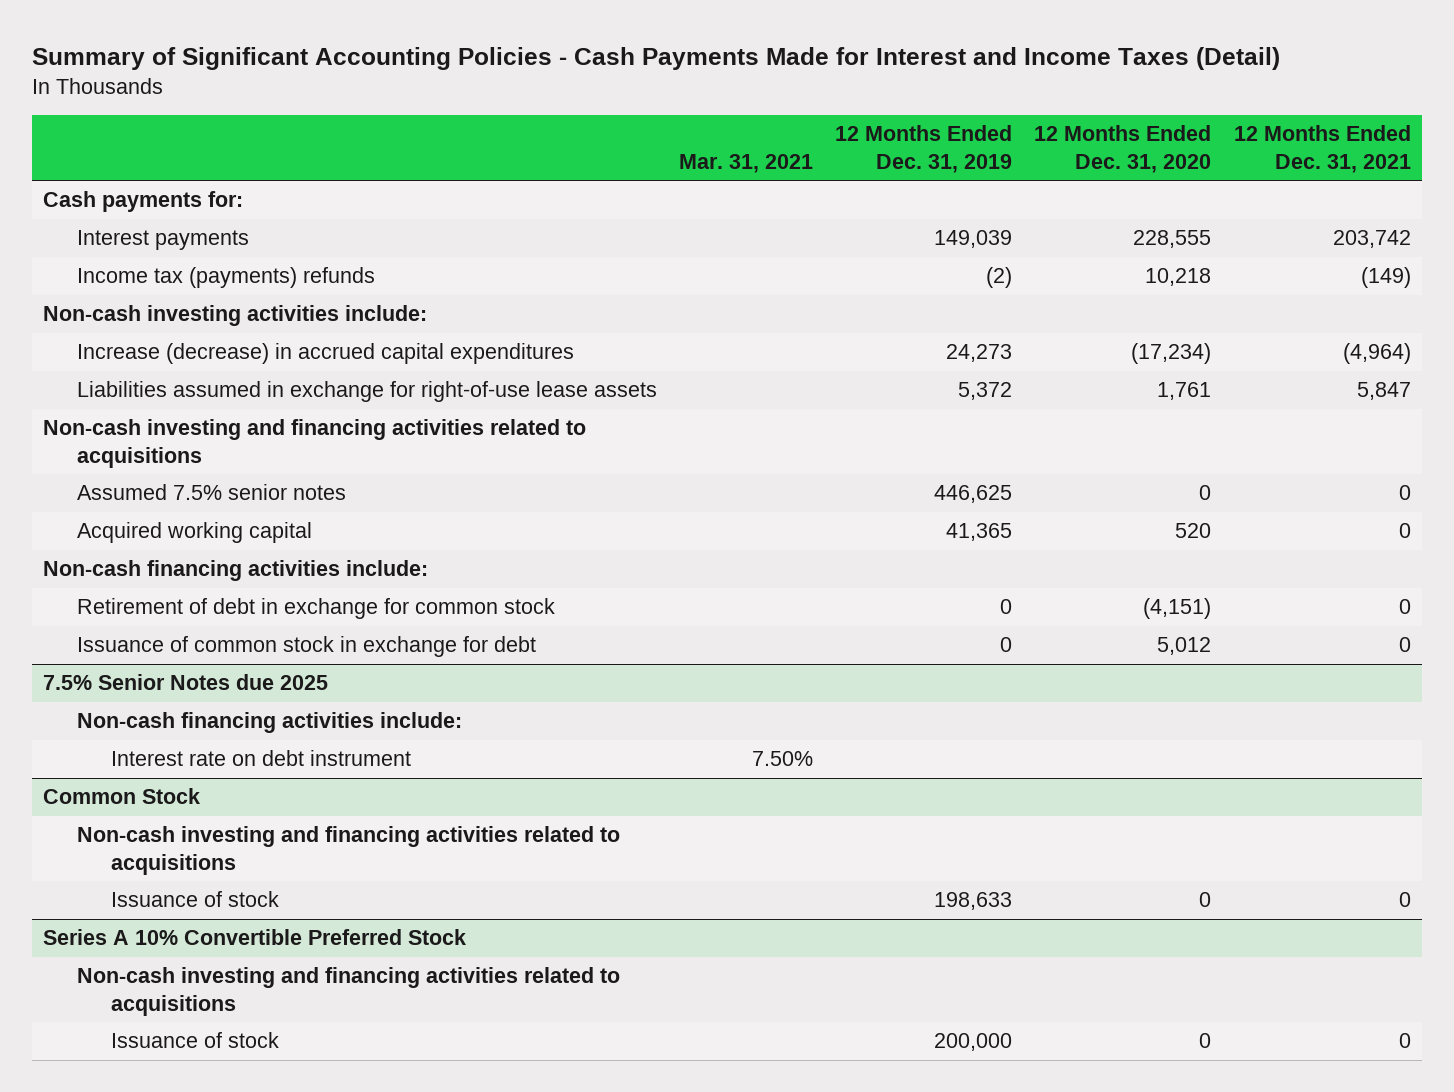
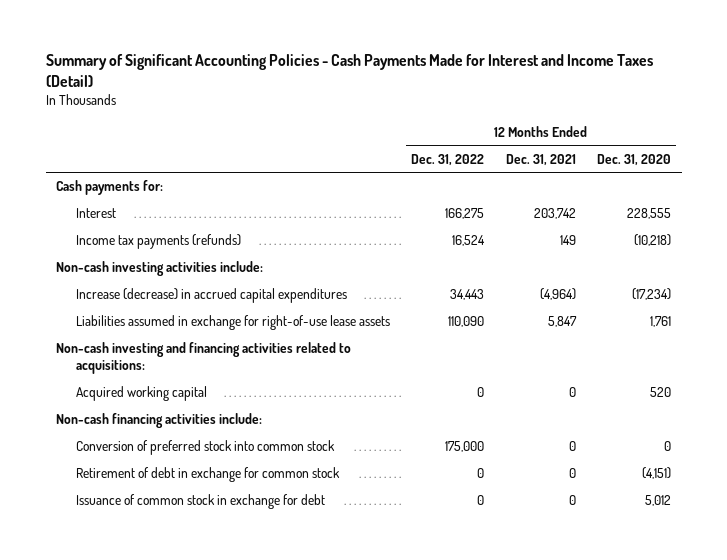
[679,153,814,173] Mar. 31, 2021 -> none
[835,125,1013,173] 12 Months Ended Dec. 31, 2019 -> none
none -> [411,153,485,166] Dec. 31, 2022
[76,230,249,251] Interest payments -> [76,208,117,219] Interest
[76,267,375,289] Income tax (payments) refunds -> [76,234,242,250] Income tax payments (refunds)
[1145,268,1212,287] 10,218 -> [633,234,671,247] (10,218)
[1360,267,1411,289] (149) -> [559,235,576,246] 149
[76,484,346,501] Assumed 7.5% senior notes -> none
[43,419,587,468] Non-cash investing and financing activities related to acquisitions -> [56,342,352,375] Non-cash investing and financing activities related to acquisitions:
none -> [76,440,336,456] Conversion of preferred stock into common stock
[43,674,329,691] 7.5% Senior Notes due 2025 -> none
[76,712,462,734] Non-cash financing activities include: -> none
[110,750,411,767] Interest rate on debt instrument -> none
[43,788,201,805] Common Stock -> none
[76,826,620,875] Non-cash investing and financing activities related to acquisitions -> none
[110,891,279,908] Issuance of stock -> none
[43,929,467,946] Series A 10% Convertible Preferred Stock -> none
[76,967,620,1016] Non-cash investing and financing activities related to acquisitions -> none
[110,1032,279,1049] Issuance of stock -> none

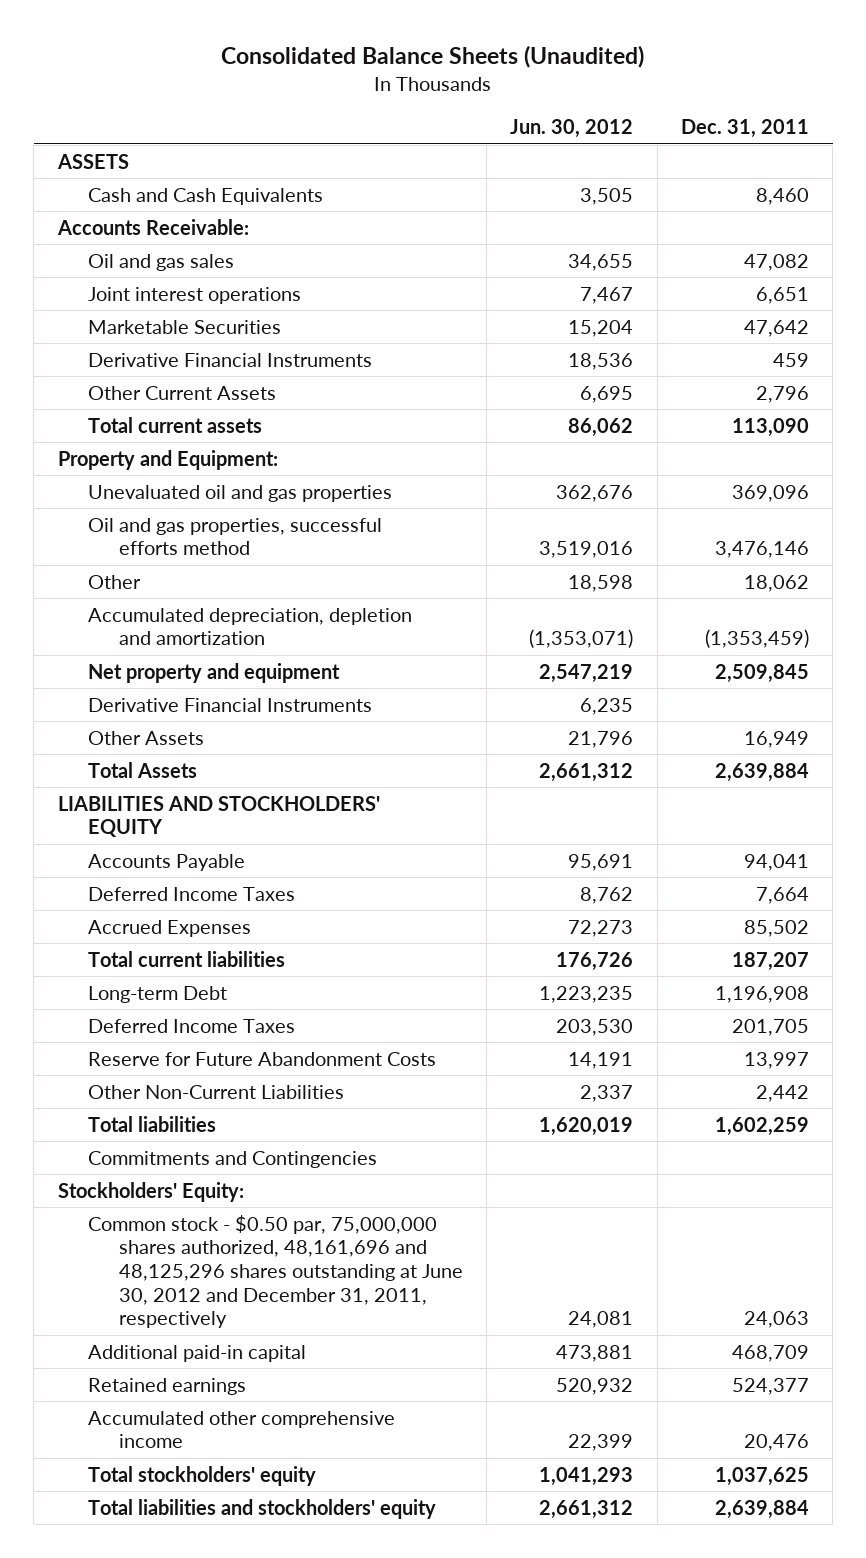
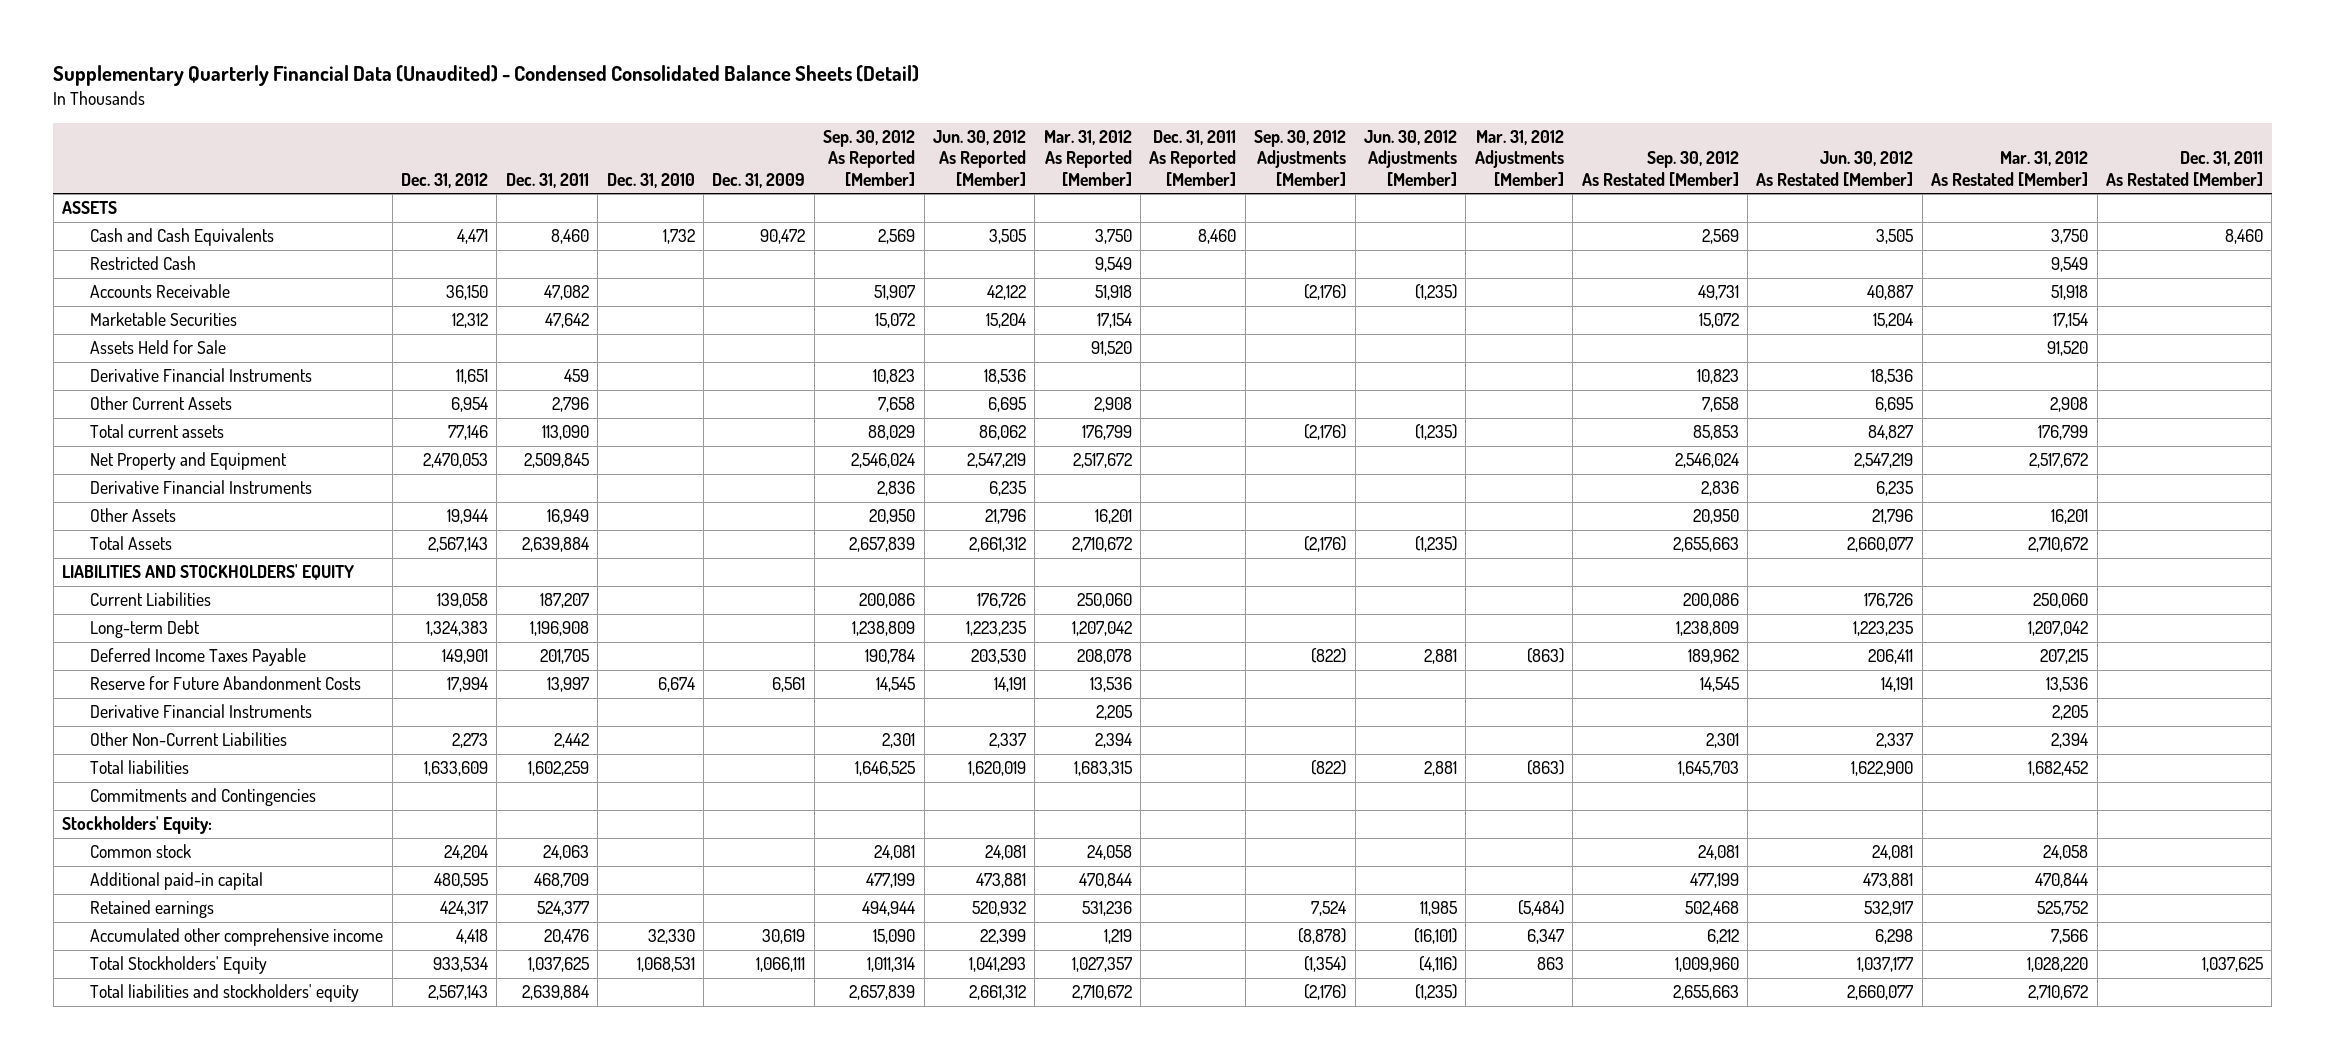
[221,45,645,69] Consolidated Balance Sheets (Unaudited) -> [53,64,920,86] Supplementary Quarterly Financial Data (Unaudited) - Condensed Consolidated Balance Sheets (Detail)
[510,118,634,138] Jun. 30, 2012 -> none
none -> [400,172,488,188] Dec. 31, 2012
none -> [606,172,695,188] Dec. 31, 2010
none -> [712,172,806,188] Dec. 31, 2009
none -> [823,129,916,186] Sep. 30, 2012 As Reported [Member]
none -> [932,129,1026,186] Jun. 30, 2012 As Reported [Member]
none -> [1043,129,1132,186] Mar. 31, 2012 As Reported [Member]
none -> [1149,129,1237,186] Dec. 31, 2011 As Reported [Member]
none -> [1254,129,1347,186] Sep. 30, 2012 Adjustments [Member]
none -> [1364,129,1458,186] Jun. 30, 2012 Adjustments [Member]
none -> [1474,129,1564,186] Mar. 31, 2012 Adjustments [Member]
none -> [1581,151,1739,186] Sep. 30, 2012 As Restated [Member]
none -> [1756,151,1914,186] Jun. 30, 2012 As Restated [Member]
none -> [1931,151,2089,186] Mar. 31, 2012 As Restated [Member]
none -> [2105,151,2263,186] Dec. 31, 2011 As Restated [Member]
[56,218,249,235] Accounts Receivable: -> none
[88,286,302,304] Joint interest operations -> none
none -> [90,256,197,271] Restricted Cash
[88,253,235,271] Oil and gas sales -> [90,284,231,299] Accounts Receivable
none -> [90,340,227,355] Assets Held for Sale
[57,449,278,470] Property and Equipment: -> none
[88,484,393,502] Unevaluated oil and gas properties -> none
[88,517,383,556] Oil and gas properties, successful efforts method -> none
[88,574,142,589] Other -> none
[88,607,413,646] Accumulated depreciation, depletion and amortization -> none
[88,662,341,683] Net property and equipment -> [90,452,288,471] Net Property and Equipment
[88,853,246,871] Accounts Payable -> none
[88,886,296,901] Deferred Income Taxes -> none
[88,919,252,937] Accrued Expenses -> none
[88,950,286,967] Total current liabilities -> [90,592,212,607] Current Liabilities
[88,1018,296,1033] Deferred Income Taxes -> [90,648,307,667] Deferred Income Taxes Payable
none -> [90,704,313,719] Derivative Financial Instruments
[88,1214,463,1329] Common stock - $0.50 par, 75,000,000 shares authorized, 48,161,696 and 48,125,296 shares outstanding at June 30, 2012 and December 31, 2011, respectively -> [90,844,192,859] Common stock
[88,1465,317,1486] Total stockholders' equity -> [90,956,268,975] Total Stockholders' Equity

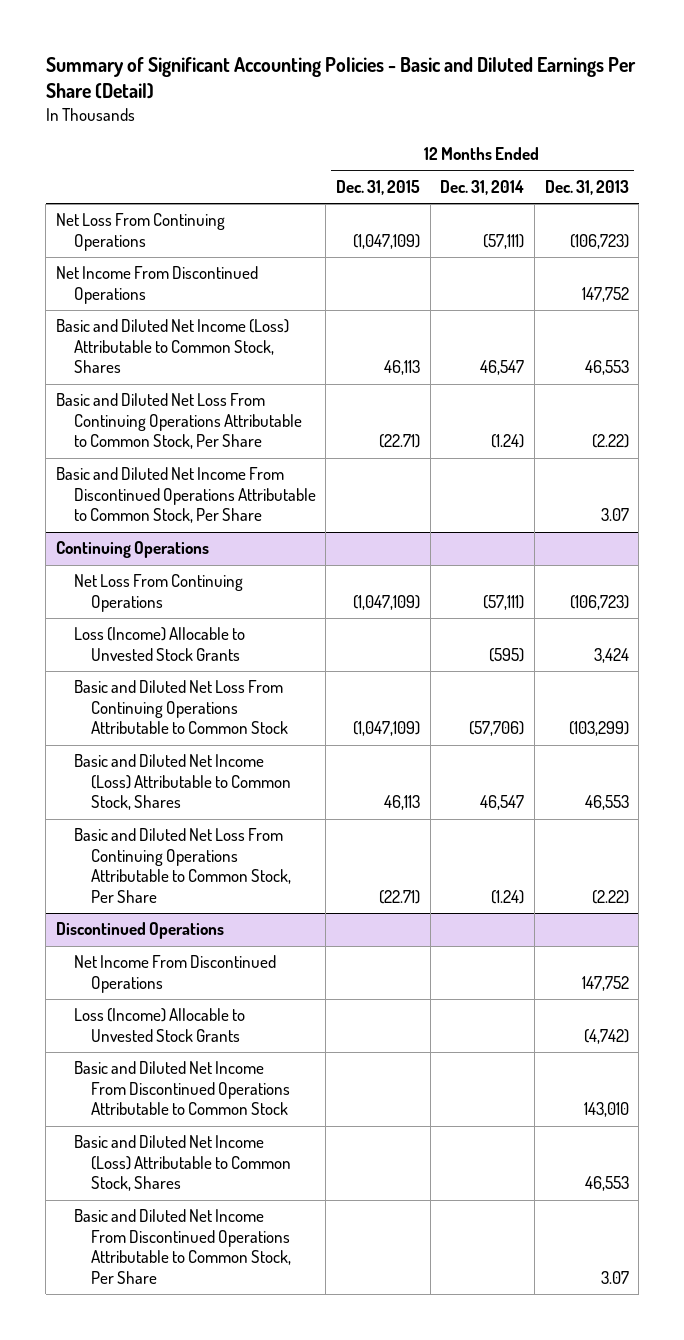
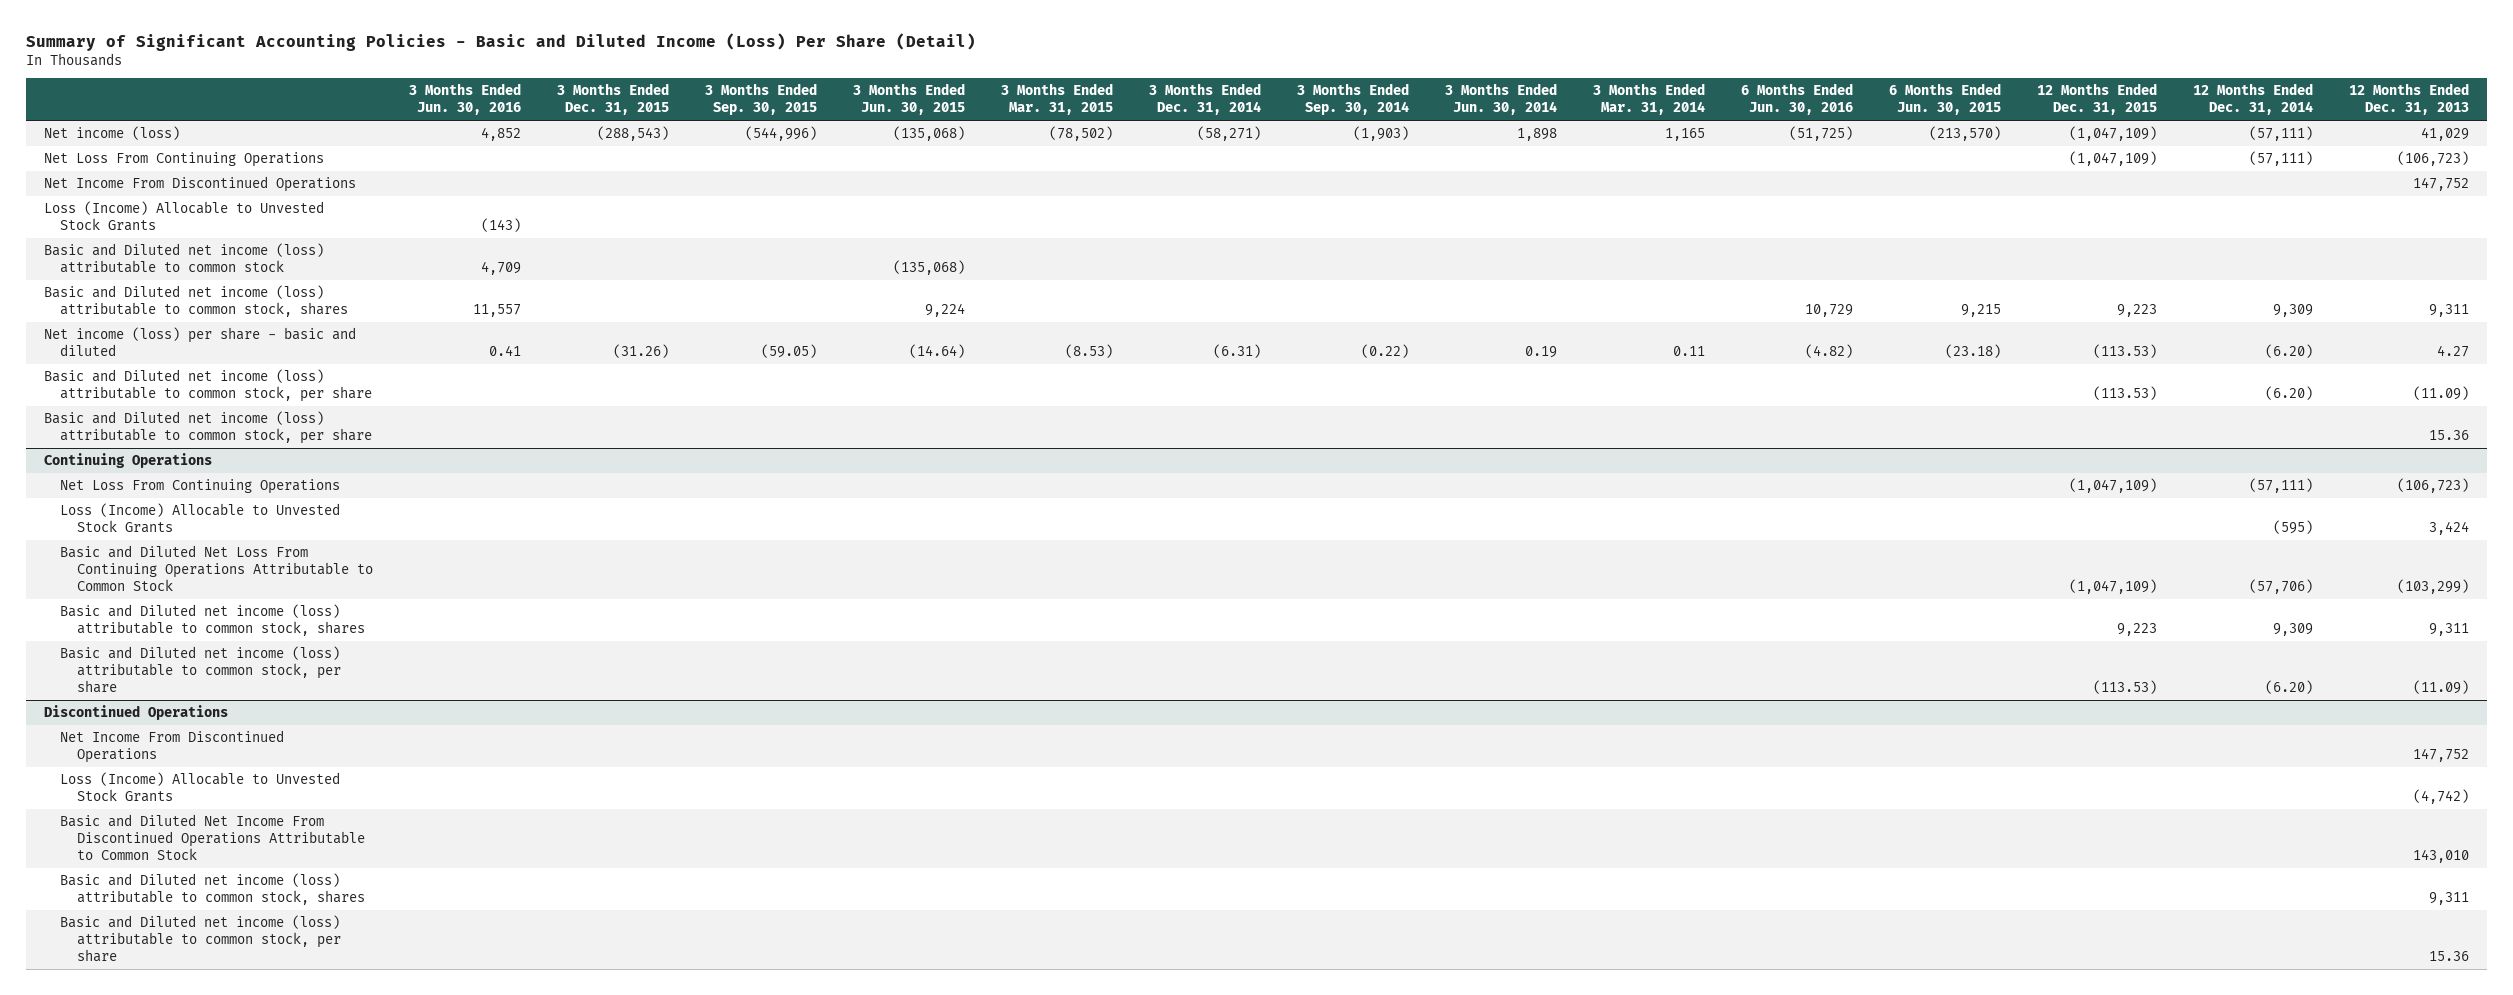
[45,56,636,100] Summary of Significant Accounting Policies - Basic and Diluted Earnings Per Share (Detail) -> [25,32,976,51] Summary of Significant Accounting Policies - Basic and Diluted Income (Loss) Per Share (Detail)
none -> [408,83,521,116] 3 Months Ended Jun. 30, 2016
none -> [556,83,669,116] 3 Months Ended Dec. 31, 2015
none -> [704,83,817,116] 3 Months Ended Sep. 30, 2015
none -> [852,83,965,116] 3 Months Ended Jun. 30, 2015
none -> [1000,83,1113,116] 3 Months Ended Mar. 31, 2015
none -> [1149,83,1262,116] 3 Months Ended Dec. 31, 2014
none -> [1297,83,1410,116] 3 Months Ended Sep. 30, 2014
none -> [1445,83,1558,116] 3 Months Ended Jun. 30, 2014
none -> [1593,83,1706,116] 3 Months Ended Mar. 31, 2014
none -> [1741,83,1854,116] 6 Months Ended Jun. 30, 2016
none -> [1889,83,2002,116] 6 Months Ended Jun. 30, 2015
none -> [43,126,180,141] Net income (loss)
none -> [43,201,324,232] Loss (Income) Allocable to Unvested Stock Grants
none -> [43,243,324,274] Basic and Diluted net income (loss) attributable to common stock
[55,319,289,374] Basic and Diluted Net Income (Loss) Attributable to Common Stock, Shares -> [43,285,349,318] Basic and Diluted net income (loss) attributable to common stock, shares
[383,360,420,376] 46,113 -> [2117,304,2158,318] 9,223
[480,360,525,376] 46,547 -> [2273,304,2314,318] 9,309
[584,360,629,376] 46,553 -> [2429,304,2470,318] 9,311
none -> [43,327,356,357] Net income (loss) per share - basic and diluted
[55,393,302,450] Basic and Diluted Net Loss From Continuing Operations Attributable to Common Stock, Per Share -> [43,369,373,403] Basic and Diluted net income (loss) attributable to common stock, per share
[378,434,420,449] (22.71) -> [2093,386,2158,401] (113.53)
[491,434,525,449] (1.24) -> [2265,386,2314,401] (6.20)
[591,434,629,449] (2.22) -> [2413,386,2470,401] (11.09)
[55,467,316,524] Basic and Diluted Net Income From Discontinued Operations Attributable to Common Stock, Per Share -> [43,411,373,445] Basic and Diluted net income (loss) attributable to common stock, per share
[600,508,629,522] 3.07 -> [2429,430,2470,441] 15.36
[73,754,292,811] Basic and Diluted Net Income (Loss) Attributable to Common Stock, Shares -> [60,604,365,637] Basic and Diluted net income (loss) attributable to common stock, shares
[383,795,420,811] 46,113 -> [2117,623,2158,637] 9,223
[480,795,525,811] 46,547 -> [2273,623,2314,637] 9,309
[584,795,629,811] 46,553 -> [2429,623,2470,637] 9,311
[73,828,292,903] Basic and Diluted Net Loss From Continuing Operations Attributable to Common Stock, Per Share -> [60,646,341,693] Basic and Diluted net income (loss) attributable to common stock, per share
[378,889,420,904] (22.71) -> [2093,679,2158,694] (113.53)
[491,889,525,904] (1.24) -> [2265,679,2314,694] (6.20)
[591,889,629,904] (2.22) -> [2413,679,2470,694] (11.09)
[73,1135,292,1192] Basic and Diluted Net Income (Loss) Attributable to Common Stock, Shares -> [60,873,365,906] Basic and Diluted net income (loss) attributable to common stock, shares
[584,1176,629,1192] 46,553 -> [2429,892,2470,906] 9,311
[73,1209,292,1284] Basic and Diluted Net Income From Discontinued Operations Attributable to Common Stock, Per Share -> [60,915,341,962] Basic and Diluted net income (loss) attributable to common stock, per share
[600,1270,629,1284] 3.07 -> [2429,950,2470,961] 15.36

